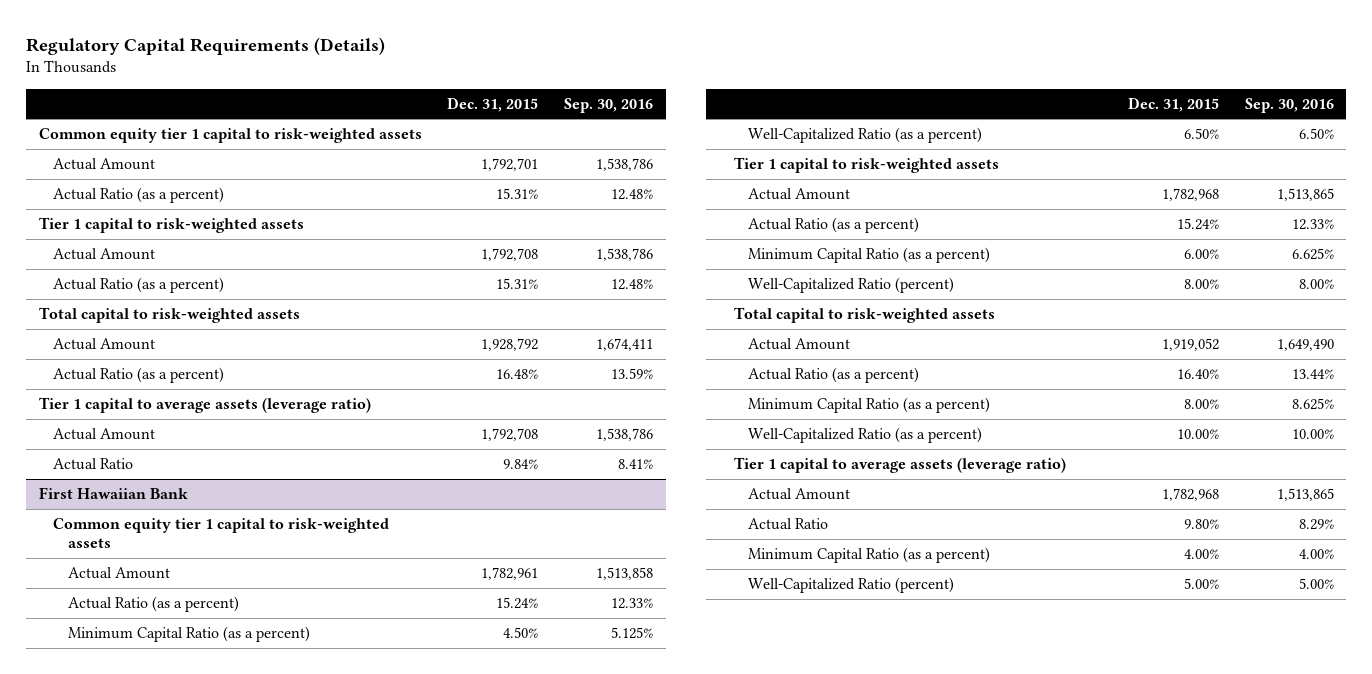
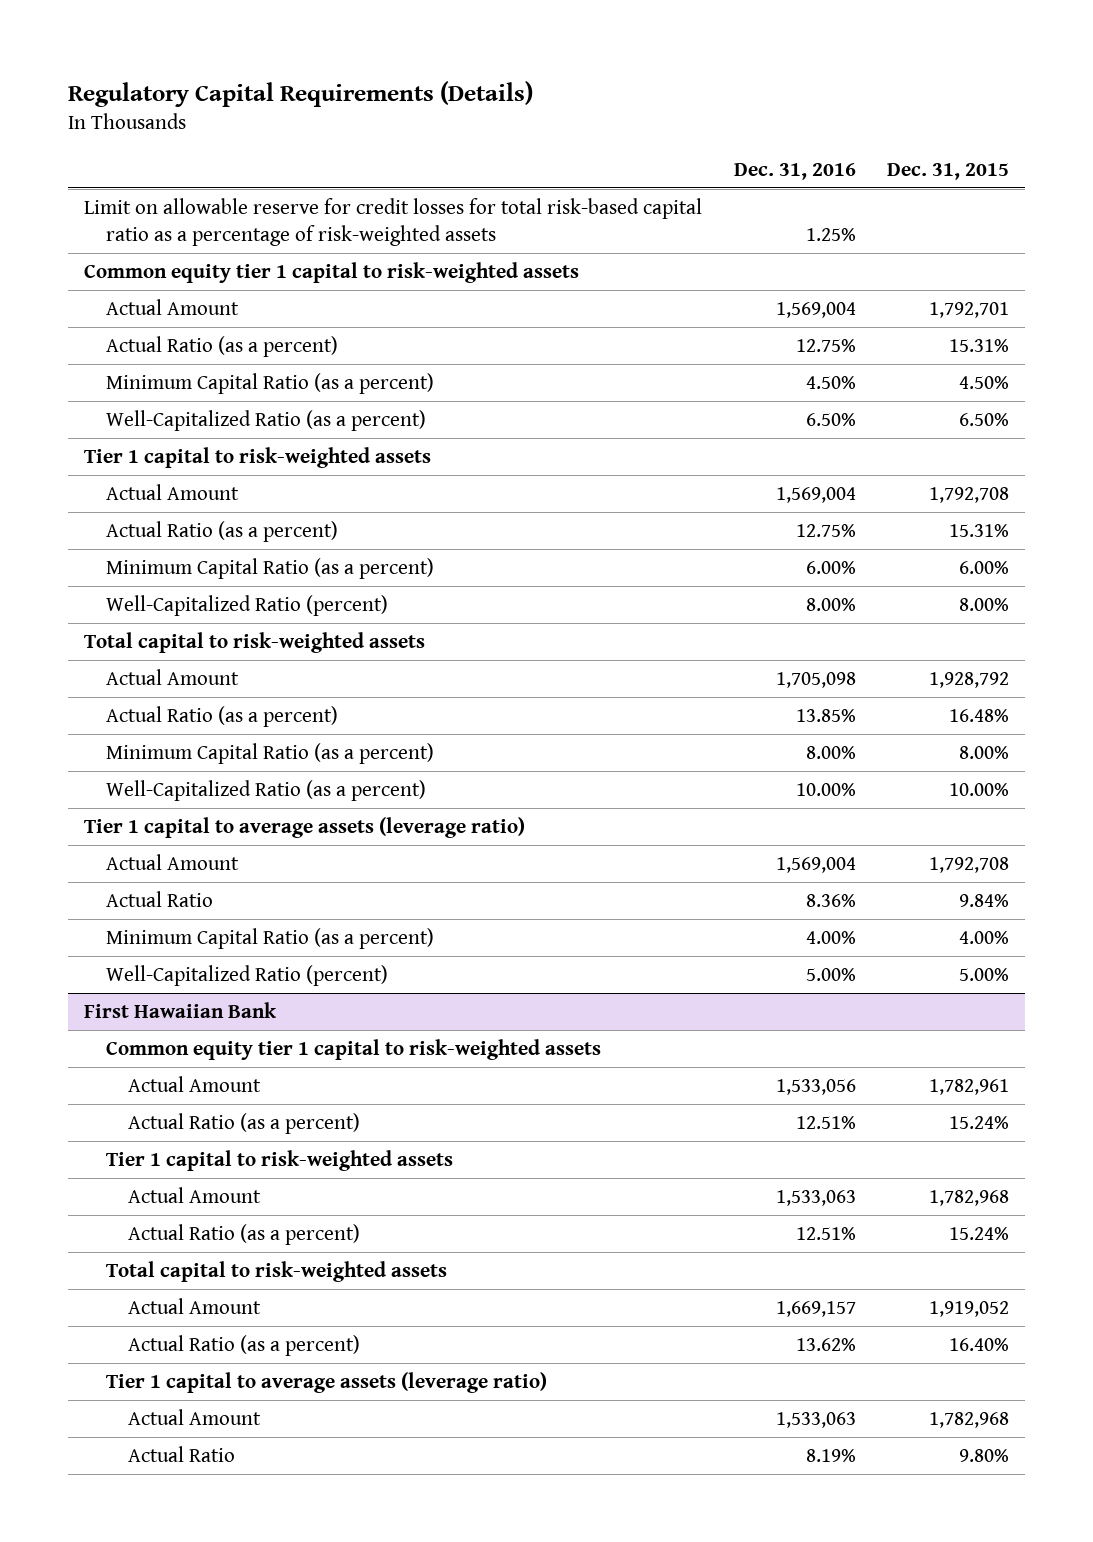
[564,97,654,113] Sep. 30, 2016 -> none
none -> [733,162,856,180] Dec. 31, 2016
none -> [83,198,702,246] Limit on allowable reserve for credit losses for total risk-based capital ratio as a percentage of risk-weighted assets
none -> [105,373,434,395] Minimum Capital Ratio (as a percent)
none -> [105,410,426,432] Well-Capitalized Ratio (as a percent)
none -> [105,558,434,580] Minimum Capital Ratio (as a percent)
none -> [105,595,388,617] Well-Capitalized Ratio (percent)
none -> [105,743,434,765] Minimum Capital Ratio (as a percent)
none -> [105,780,426,802] Well-Capitalized Ratio (as a percent)
none -> [105,928,434,950] Minimum Capital Ratio (as a percent)
none -> [105,965,388,987] Well-Capitalized Ratio (percent)
[67,626,310,643] Minimum Capital Ratio (as a percent) -> none
[748,127,983,144] Well-Capitalized Ratio (as a percent) -> none
[748,247,991,264] Minimum Capital Ratio (as a percent) -> none
[748,277,955,294] Well-Capitalized Ratio (percent) -> none
[748,397,991,414] Minimum Capital Ratio (as a percent) -> none
[748,427,983,444] Well-Capitalized Ratio (as a percent) -> none
[748,547,991,564] Minimum Capital Ratio (as a percent) -> none
[748,577,955,594] Well-Capitalized Ratio (percent) -> none

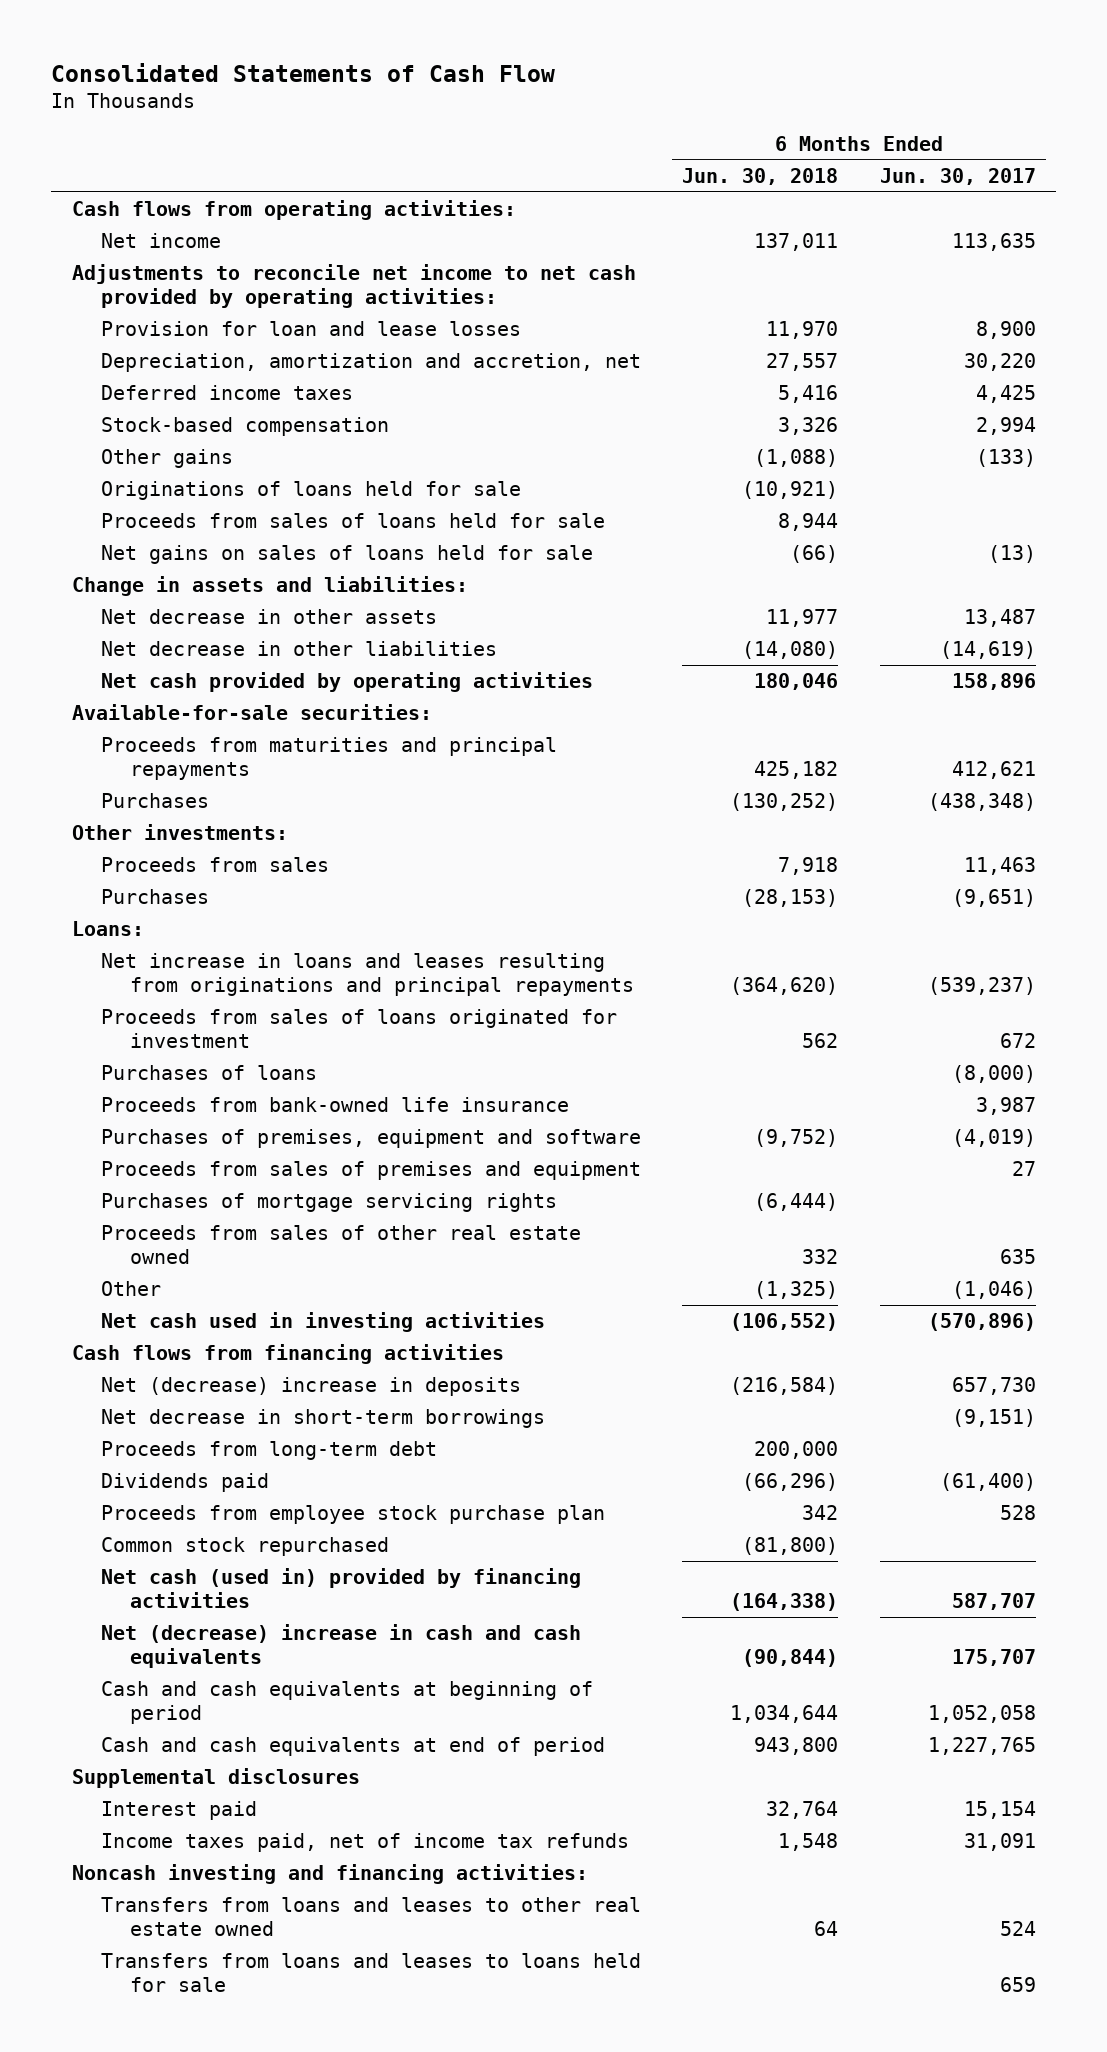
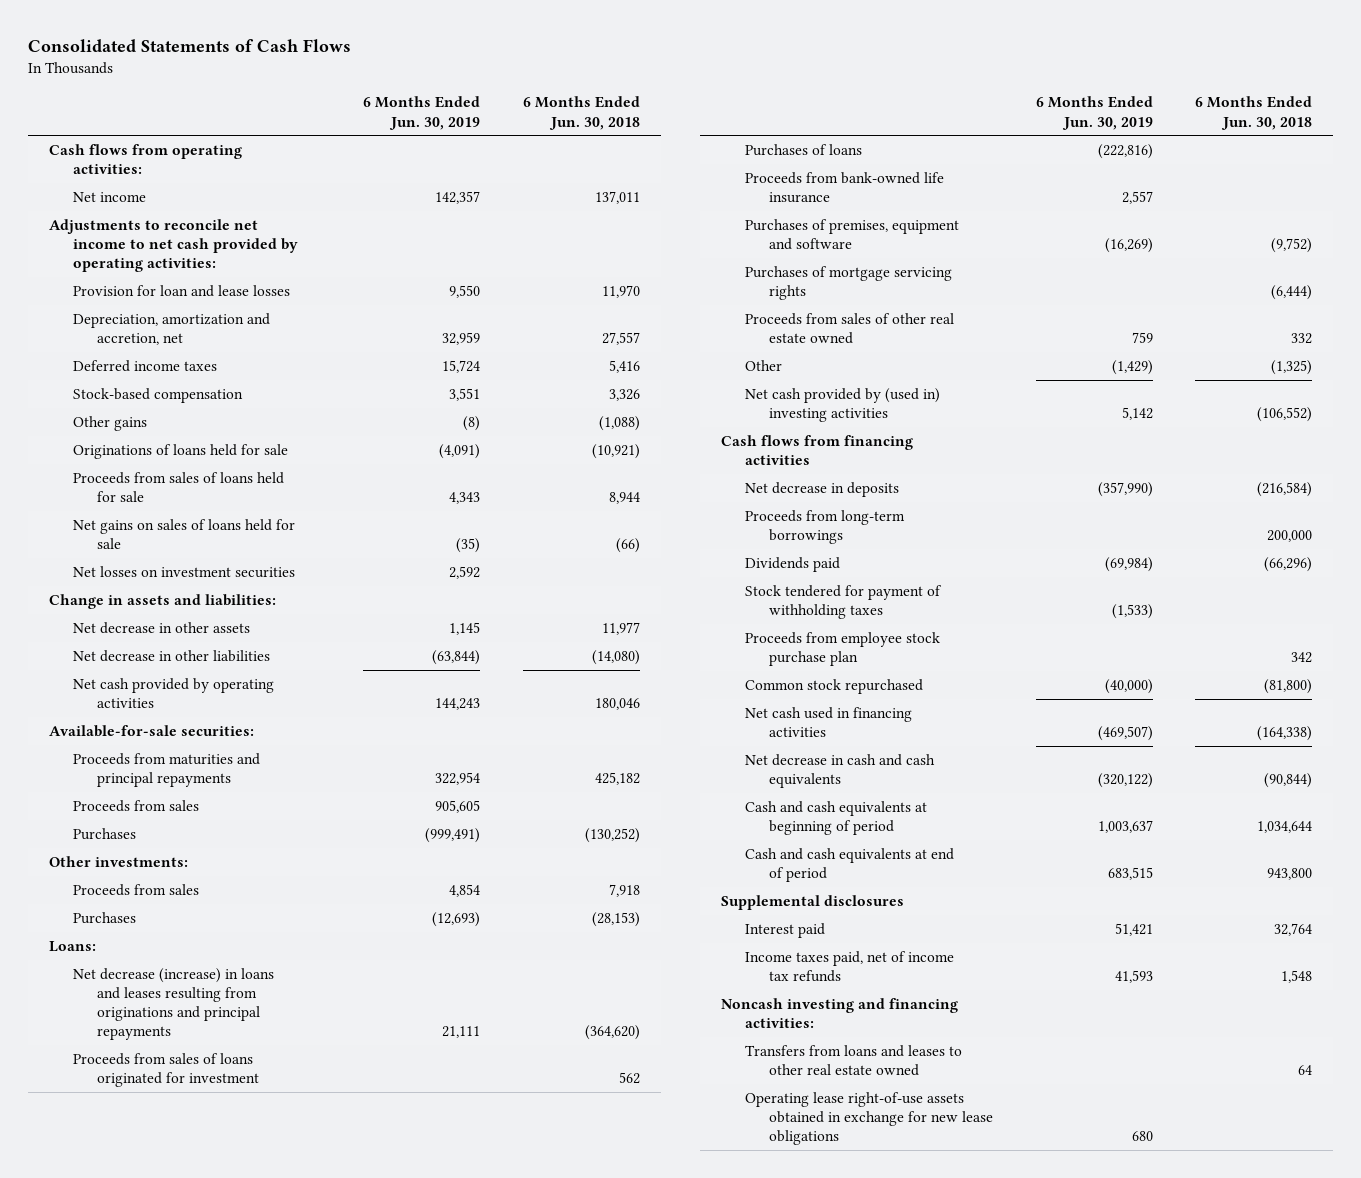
[50,62,555,82] Consolidated Statements of Cash Flow -> [27,38,351,52] Consolidated Statements of Cash Flows
[879,168,1036,186] Jun. 30, 2017 -> none
none -> [363,96,481,130] 6 Months Ended Jun. 30, 2019
none -> [72,565,295,578] Net losses on investment securities
none -> [72,799,199,812] Proceeds from sales
[100,953,635,996] Net increase in loans and leases resulting from originations and principal repayments -> [72,967,274,1041] Net decrease (increase) in loans and leases resulting from originations and principal repayments
[100,1161,641,1181] Proceeds from sales of premises and equipment -> none
[100,1312,545,1333] Net cash used in investing activities -> [745,387,941,423] Net cash provided by (used in) investing activities
[100,1409,545,1429] Net decrease in short-term borrowings -> none
[100,1377,521,1397] Net (decrease) increase in deposits -> [745,481,900,497] Net decrease in deposits
[100,1441,437,1461] Proceeds from long-term debt -> [745,509,906,545] Proceeds from long-term borrowings
none -> [745,584,943,620] Stock tendered for payment of withholding taxes
[100,1568,581,1608] Net cash (used in) provided by financing activities -> [745,706,913,738] Net cash used in financing activities
[100,1624,581,1668] Net (decrease) increase in cash and cash equivalents -> [745,753,936,789] Net decrease in cash and cash equivalents
[100,1953,641,1992] Transfers from loans and leases to loans held for sale -> none
none -> [745,1091,994,1146] Operating lease right-of-use assets obtained in exchange for new lease obligations

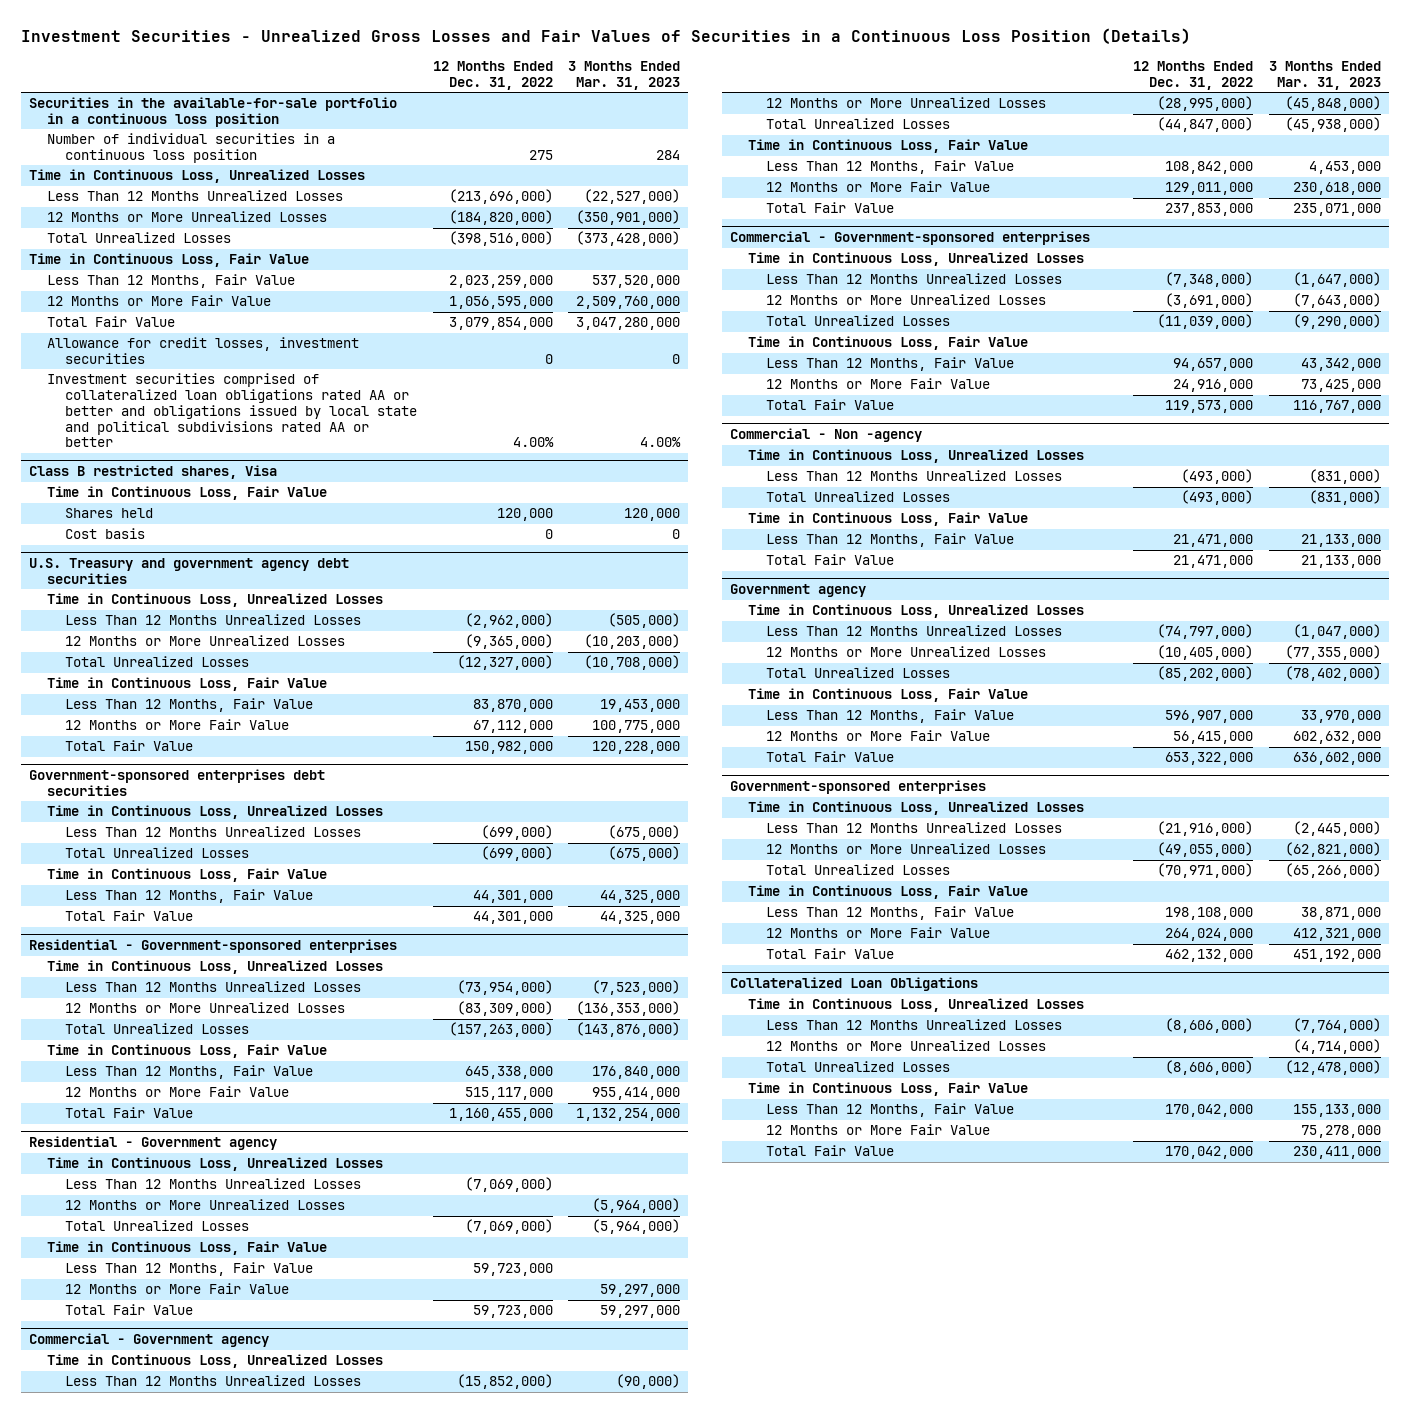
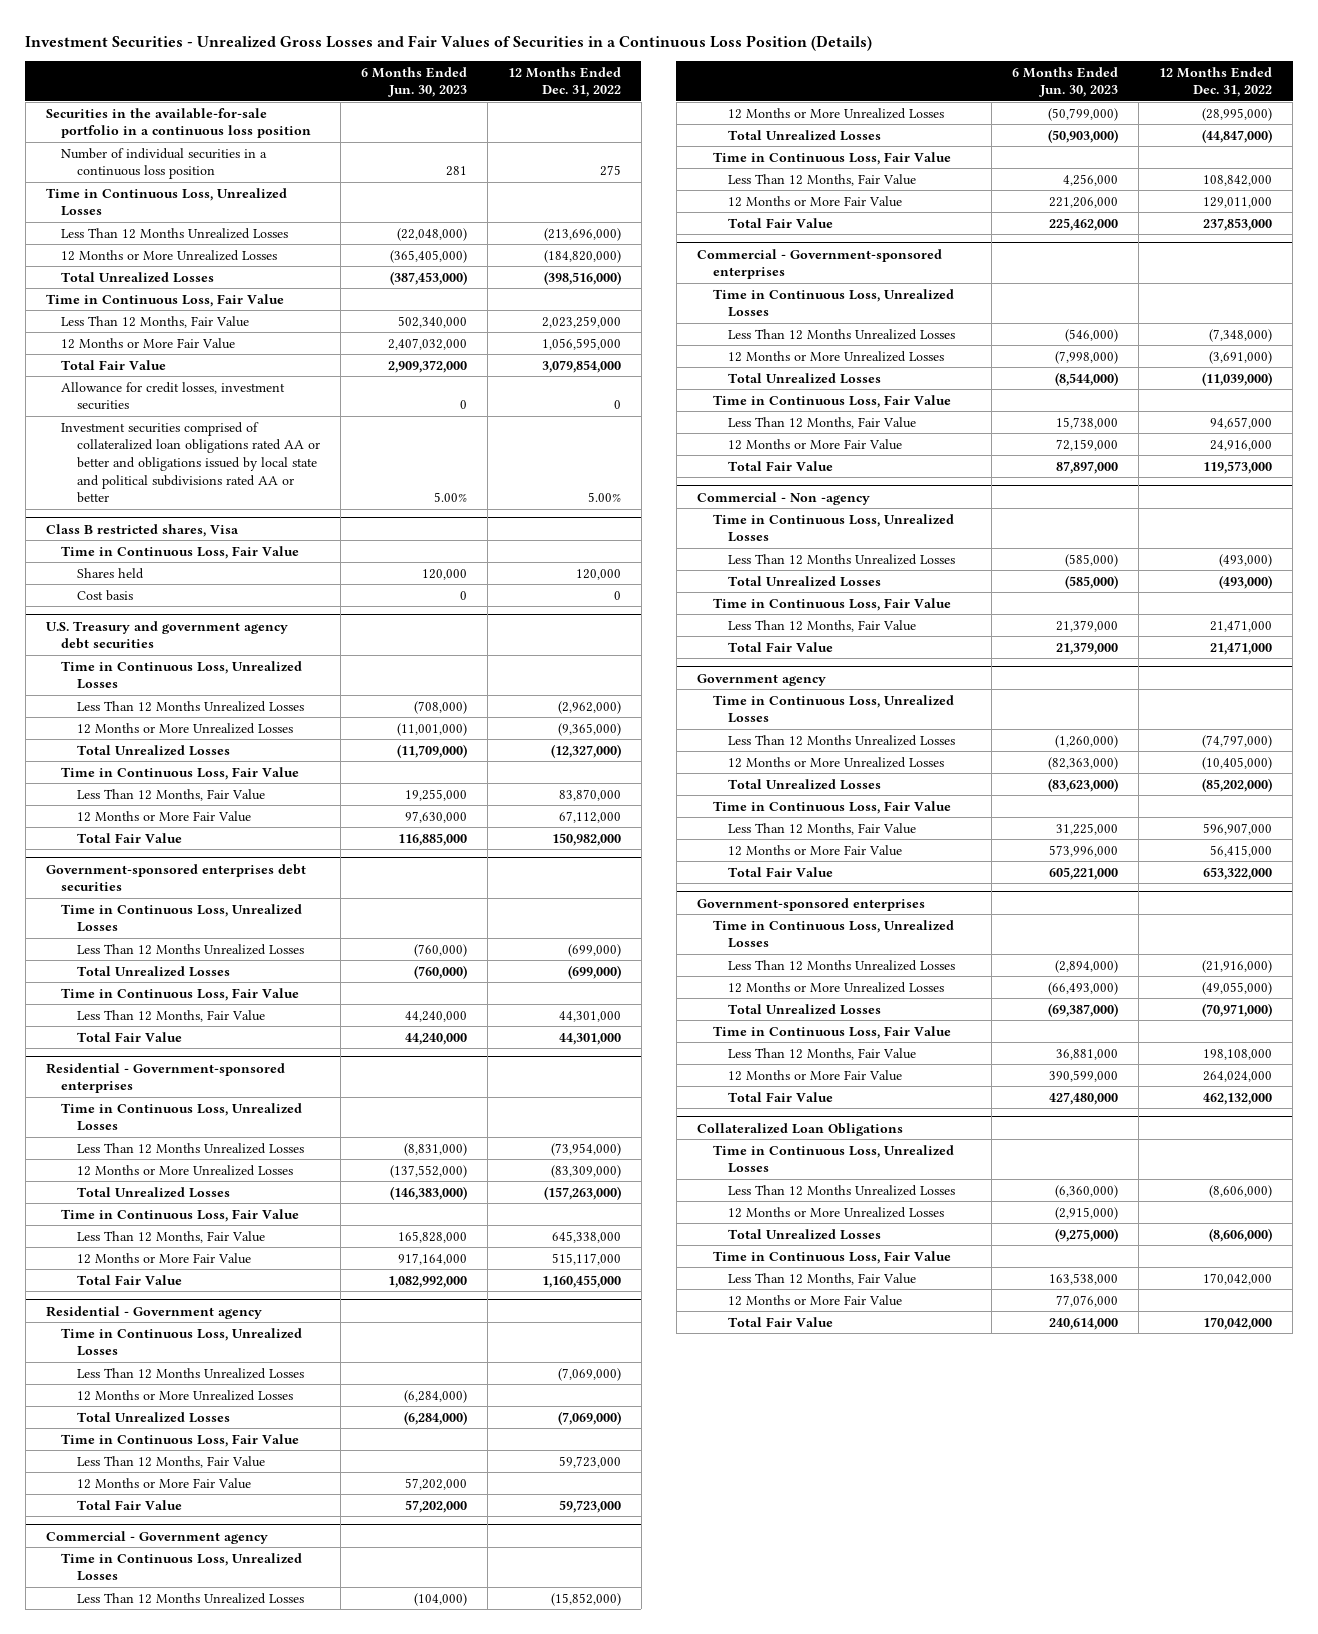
[568,61,681,90] 3 Months Ended Mar. 31, 2023 -> none
none -> [360,66,467,98] 6 Months Ended Jun. 30, 2023
[512,437,554,448] 4.00% -> [587,492,621,503] 5.00%

